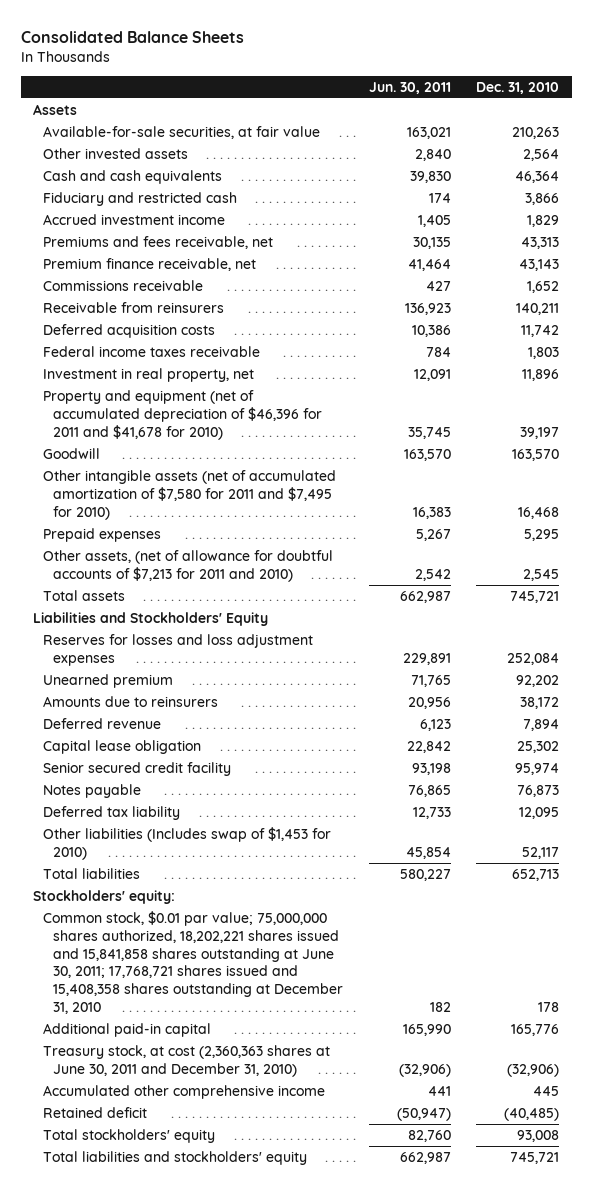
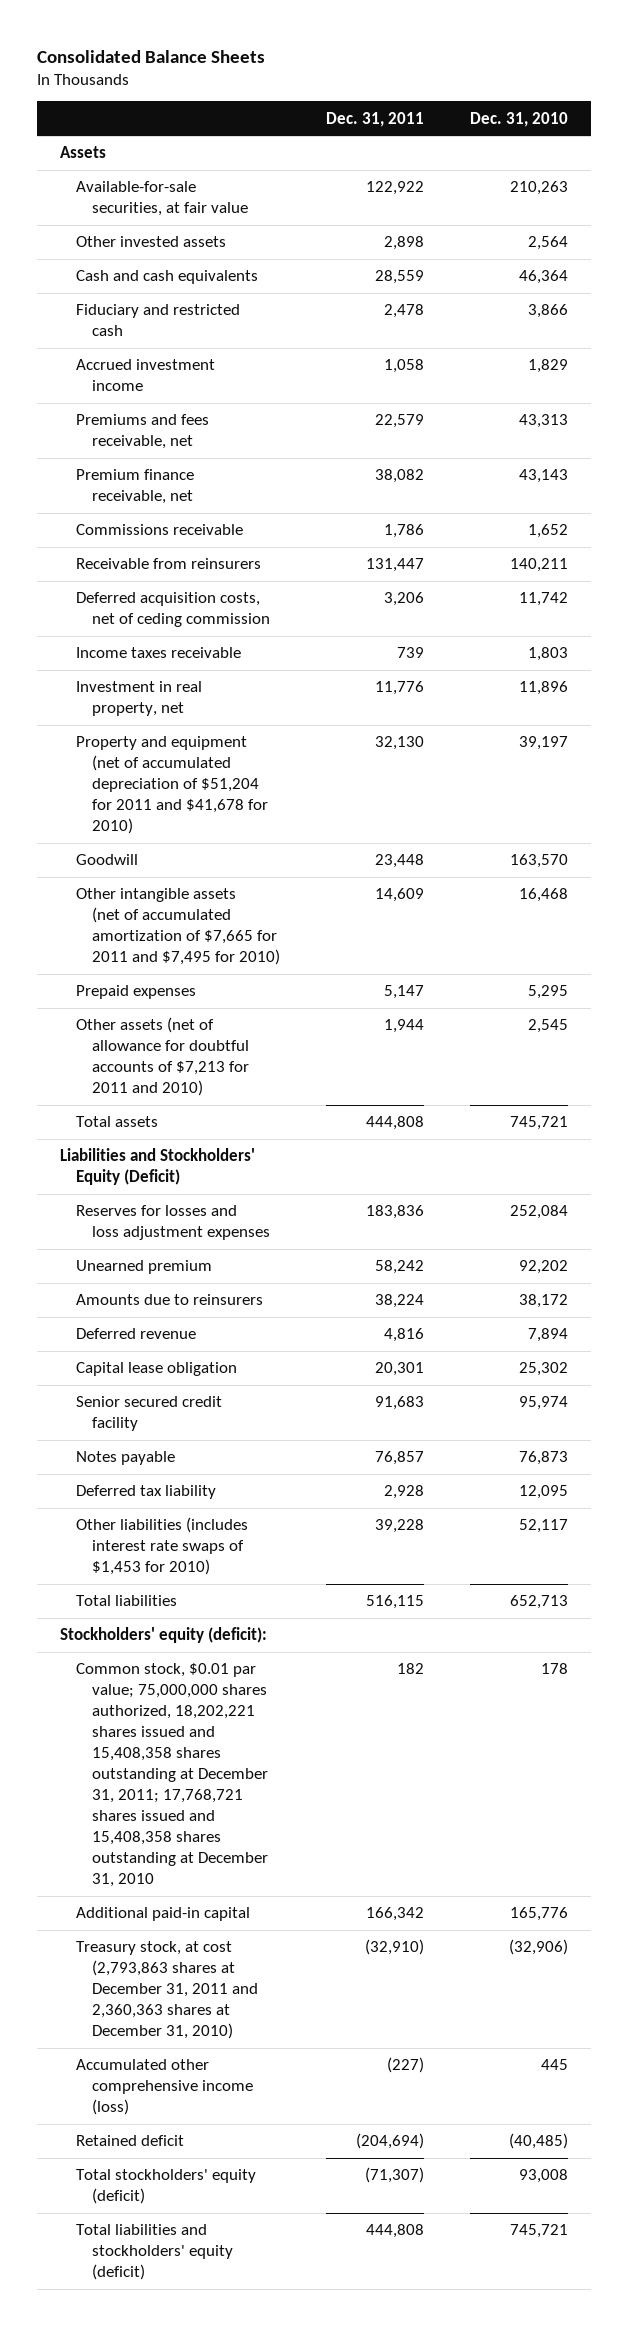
[368,81,451,94] Jun. 30, 2011 -> none
none -> [325,111,424,127] Dec. 31, 2011
[43,323,216,338] Deferred acquisition costs -> [75,592,271,628] Deferred acquisition costs, net of ceding commission
[43,345,261,357] Federal income taxes receivable -> [75,647,241,659] Income taxes receivable
[43,389,323,440] Property and equipment (net of accumulated depreciation of $46,396 for 2011 and $41,678 for 2010) -> [75,736,269,835] Property and equipment (net of accumulated depreciation of $51,204 for 2011 and $41,678 for 2010)
[43,469,337,520] Other intangible assets (net of accumulated amortization of $7,580 for 2011 and $7,495 for 2010) -> [75,888,281,966] Other intangible assets (net of accumulated amortization of $7,665 for 2011 and $7,495 for 2010)
[43,549,334,582] Other assets, (net of allowance for doubtful accounts of $7,213 for 2011 and 2010) -> [75,1017,250,1097] Other assets (net of allowance for doubtful accounts of $7,213 for 2011 and 2010)
[33,611,269,626] Liabilities and Stockholders' Equity -> [59,1148,255,1186] Liabilities and Stockholders' Equity (Deficit)
[43,826,332,860] Other liabilities (Includes swap of $1,453 for 2010) -> [75,1517,248,1576] Other liabilities (includes interest rate swaps of $1,453 for 2010)
[33,889,176,904] Stockholders' equity: -> [59,1627,267,1644] Stockholders' equity (deficit):
[43,910,344,1015] Common stock, $0.01 par value; 75,000,000 shares authorized, 18,202,221 shares issued and 15,841,858 shares outstanding at June 30, 2011; 17,768,721 shares issued and 15,408,358 shares outstanding at December 31, 2010 -> [75,1663,269,1888] Common stock, $0.01 par value; 75,000,000 shares authorized, 18,202,221 shares issued and 15,408,358 shares outstanding at December 31, 2011; 17,768,721 shares issued and 15,408,358 shares outstanding at December 31, 2010
[43,1044,331,1077] Treasury stock, at cost (2,360,363 shares at June 30, 2011 and December 31, 2010) -> [75,1941,259,2040] Treasury stock, at cost (2,793,863 shares at December 31, 2011 and 2,360,363 shares at December 31, 2010)
[43,1084,326,1099] Accumulated other comprehensive income -> [75,2059,254,2116] Accumulated other comprehensive income (loss)
[43,1128,216,1143] Total stockholders' equity -> [75,2169,256,2205] Total stockholders' equity (deficit)
[43,1150,308,1165] Total liabilities and stockholders' equity -> [75,2224,234,2281] Total liabilities and stockholders' equity (deficit)

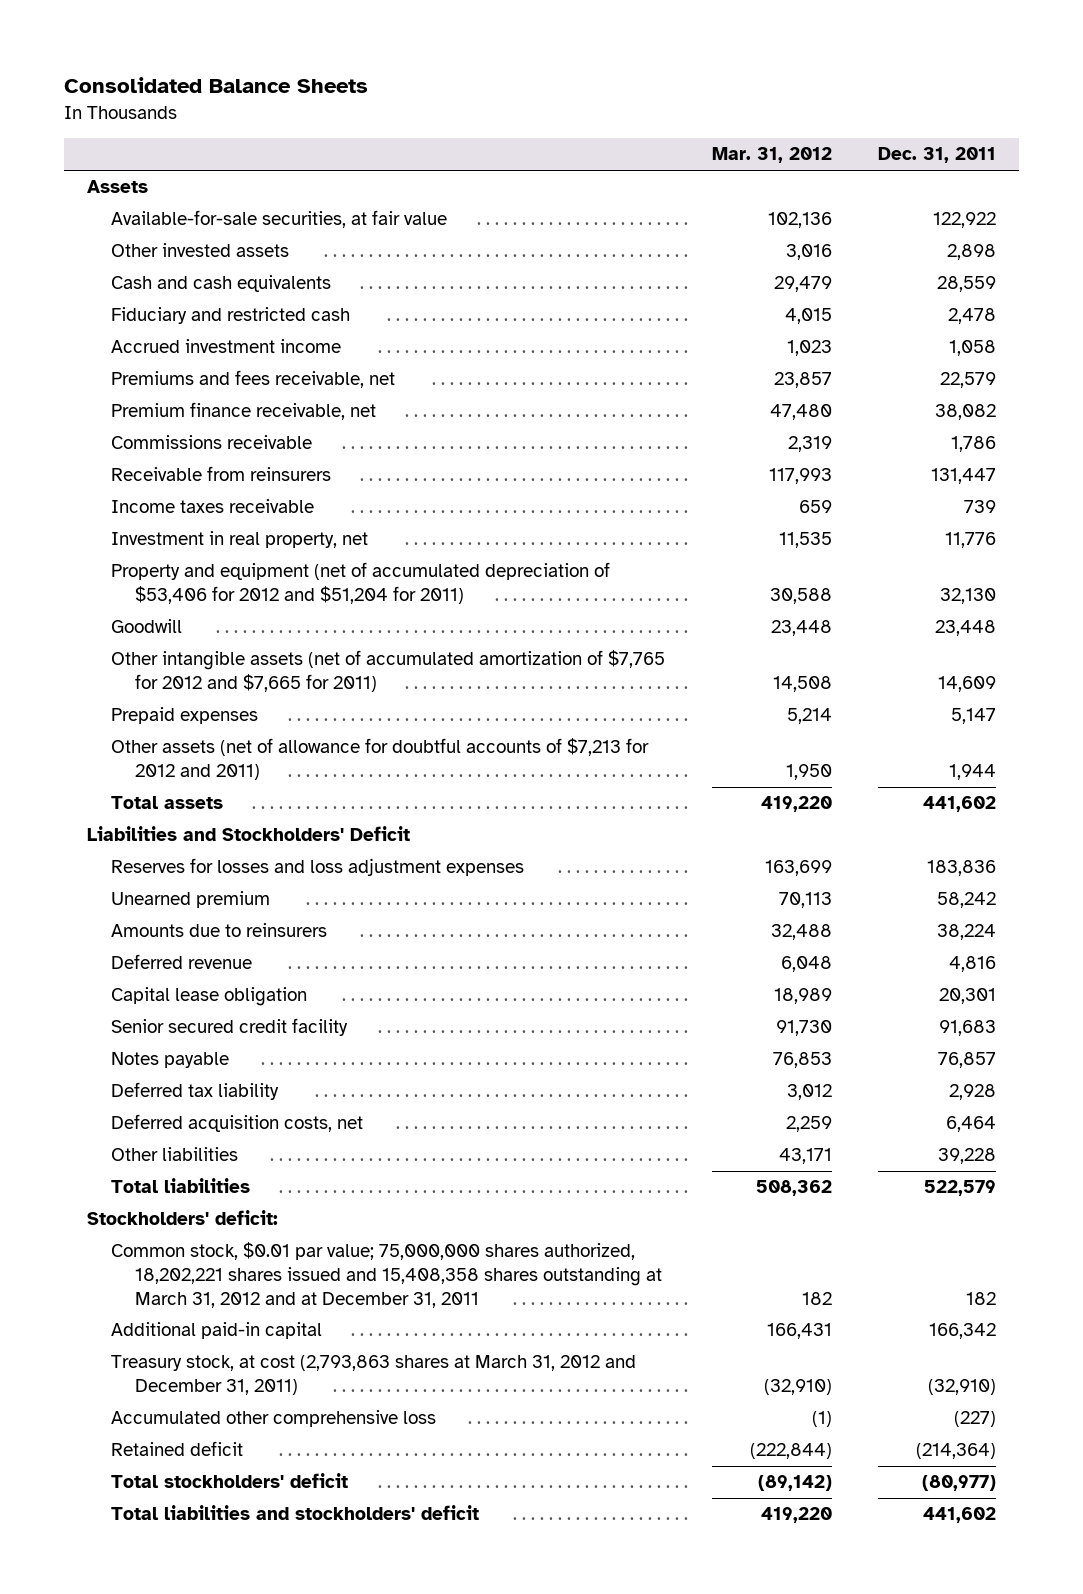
[469,111,568,127] Dec. 31, 2010 -> none
none -> [711,147,832,164] Mar. 31, 2012
[75,592,271,628] Deferred acquisition costs, net of ceding commission -> none
[75,736,269,835] Property and equipment (net of accumulated depreciation of $51,204 for 2011 and $41,678 for 2010) -> [111,562,611,605] Property and equipment (net of accumulated depreciation of $53,406 for 2012 and $51,204 for 2011)
[75,888,281,966] Other intangible assets (net of accumulated amortization of $7,665 for 2011 and $7,495 for 2010) -> [111,650,666,693] Other intangible assets (net of accumulated amortization of $7,765 for 2012 and $7,665 for 2011)
[75,1017,250,1097] Other assets (net of allowance for doubtful accounts of $7,213 for 2011 and 2010) -> [111,738,650,781] Other assets (net of allowance for doubtful accounts of $7,213 for 2012 and 2011)
[365,1116,424,1131] 444,808 -> [923,796,997,813] 441,602
[59,1148,255,1186] Liabilities and Stockholders' Equity (Deficit) -> [87,826,411,842] Liabilities and Stockholders' Deficit
none -> [111,1114,364,1133] Deferred acquisition costs, net
[75,1517,248,1576] Other liabilities (includes interest rate swaps of $1,453 for 2010) -> [111,1147,239,1162] Other liabilities
[365,1595,424,1610] 516,115 -> [924,1180,997,1197] 522,579
[59,1627,267,1644] Stockholders' equity (deficit): -> [87,1210,279,1226] Stockholders' deficit:
[75,1663,269,1888] Common stock, $0.01 par value; 75,000,000 shares authorized, 18,202,221 shares issued and 15,408,358 shares outstanding at December 31, 2011; 17,768,721 shares issued and 15,408,358 shares outstanding at December 31, 2010 -> [111,1242,663,1308] Common stock, $0.01 par value; 75,000,000 shares authorized, 18,202,221 shares issued and 15,408,358 shares outstanding at March 31, 2012 and at December 31, 2011
[75,1941,259,2040] Treasury stock, at cost (2,793,863 shares at December 31, 2011 and 2,360,363 shares at December 31, 2010) -> [111,1355,637,1396] Treasury stock, at cost (2,793,863 shares at March 31, 2012 and December 31, 2011)
[75,2059,254,2116] Accumulated other comprehensive income (loss) -> [111,1410,437,1428] Accumulated other comprehensive loss
[355,2133,424,2150] (204,694) -> [916,1443,997,1460] (214,364)
[75,2169,256,2205] Total stockholders' equity (deficit) -> [111,1473,349,1489] Total stockholders' deficit
[364,2167,424,2184] (71,307) -> [922,1475,997,1492] (80,977)
[75,2224,234,2281] Total liabilities and stockholders' equity (deficit) -> [111,1505,480,1521] Total liabilities and stockholders' deficit
[365,2224,424,2239] 444,808 -> [923,1507,997,1524] 441,602

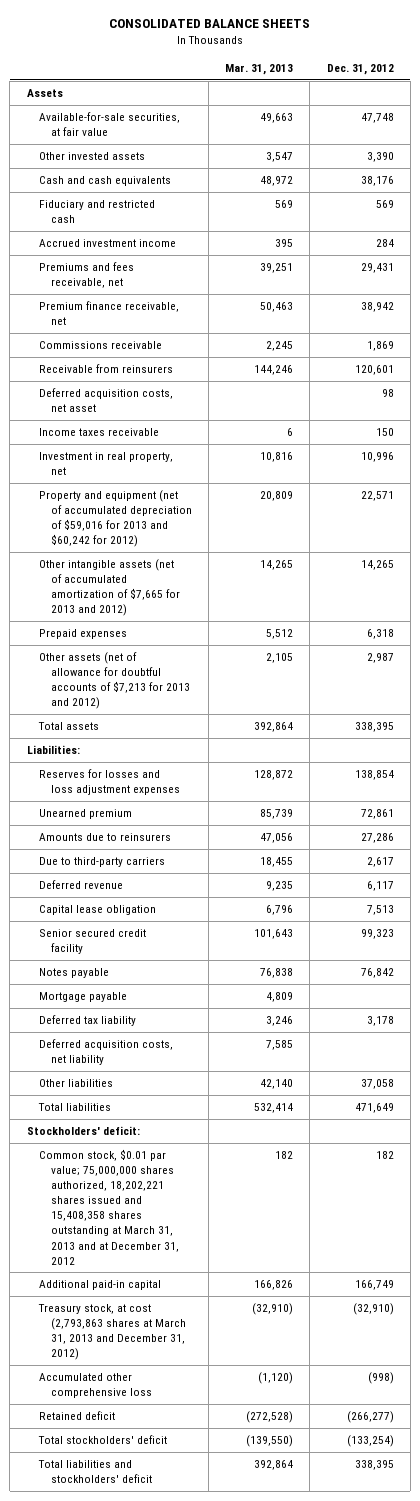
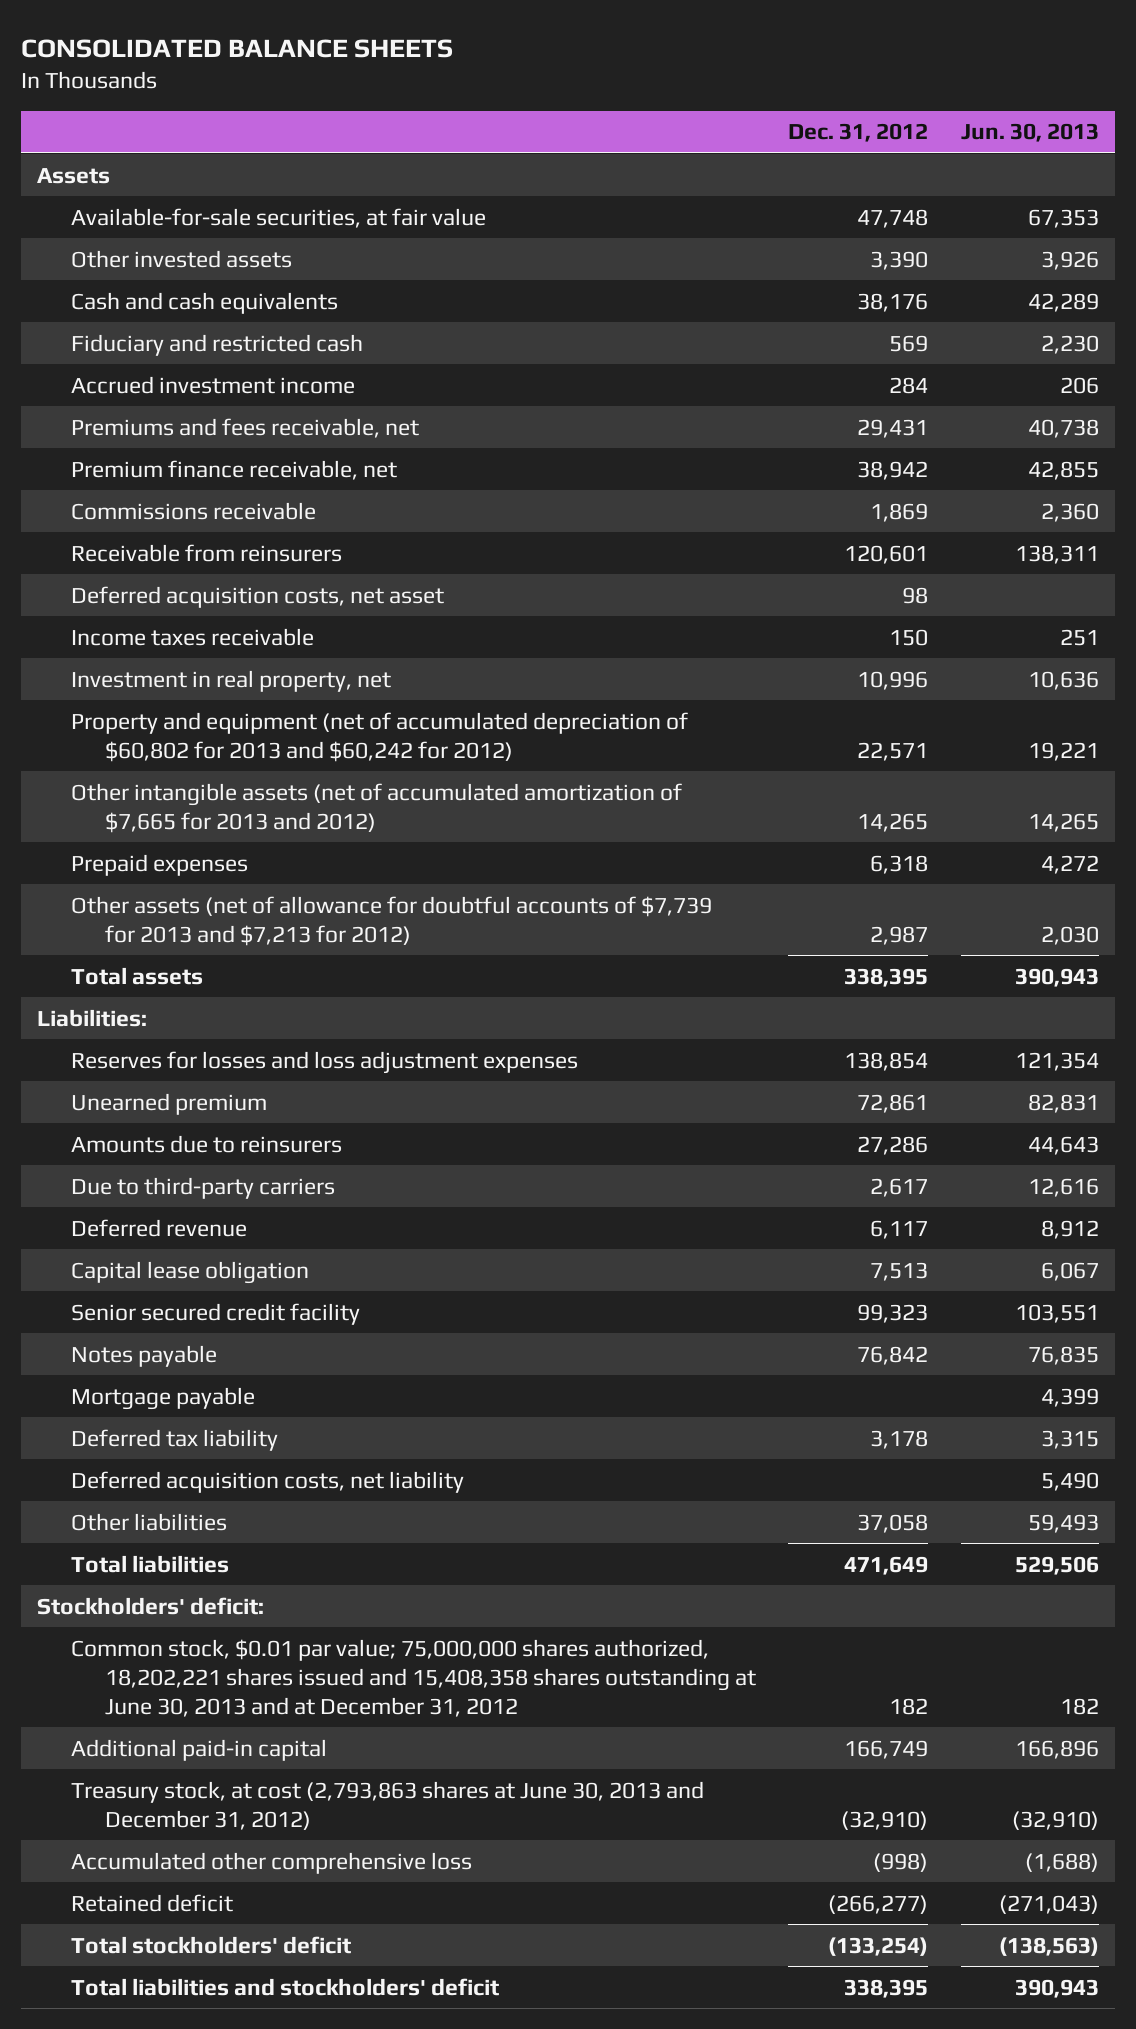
[225,63,294,75] Mar. 31, 2013 -> none
none -> [960,123,1099,143] Jun. 30, 2013
[38,490,192,548] Property and equipment (net of accumulated depreciation of $59,016 for 2013 and $60,242 for 2012) -> [70,711,688,762] Property and equipment (net of accumulated depreciation of $60,802 for 2013 and $60,242 for 2012)
[38,652,190,710] Other assets (net of allowance for doubtful accounts of $7,213 for 2013 and 2012) -> [70,895,712,946] Other assets (net of allowance for doubtful accounts of $7,739 for 2013 and $7,213 for 2012)
[38,1149,179,1265] Common stock, $0.01 par value; 75,000,000 shares authorized, 18,202,221 shares issued and 15,408,358 shares outstanding at March 31, 2013 and at December 31, 2012 -> [70,1638,756,1717] Common stock, $0.01 par value; 75,000,000 shares authorized, 18,202,221 shares issued and 15,408,358 shares outstanding at June 30, 2013 and at December 31, 2012
[37,1304,186,1361] Treasury stock, at cost (2,793,863 shares at March 31, 2013 and December 31, 2012) -> [70,1780,704,1830] Treasury stock, at cost (2,793,863 shares at June 30, 2013 and December 31, 2012)

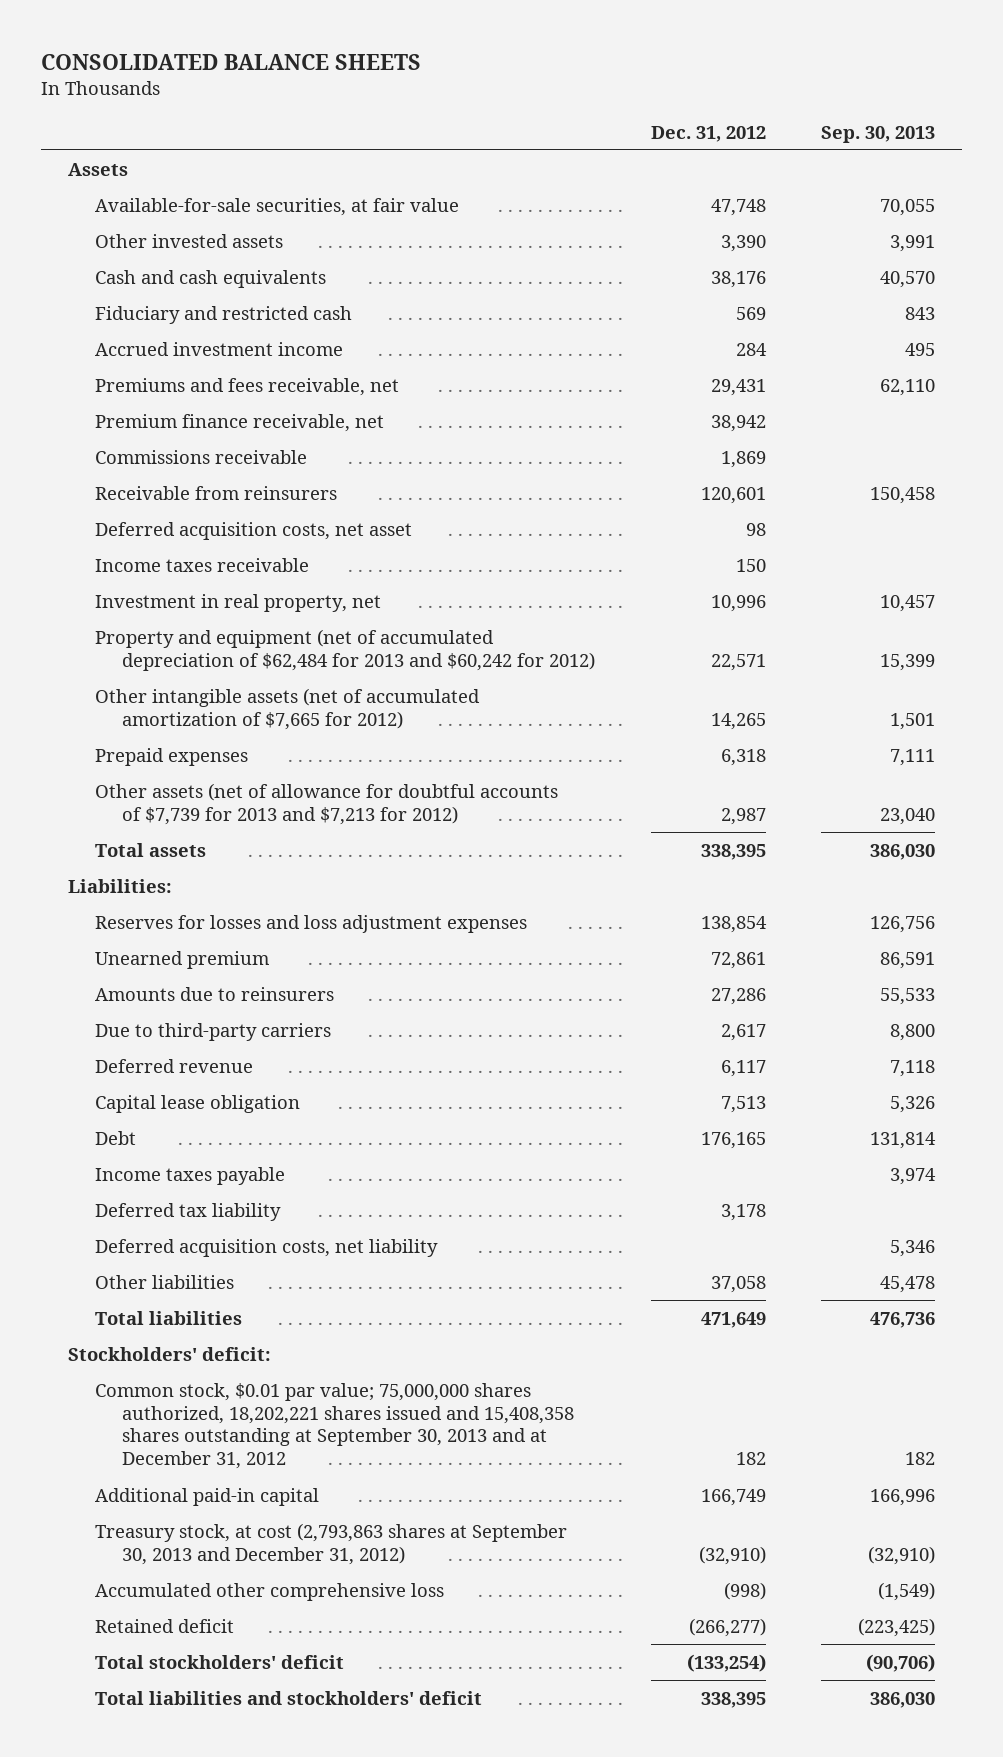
[960,123,1099,143] Jun. 30, 2013 -> none
none -> [820,125,935,143] Sep. 30, 2013
[70,711,688,762] Property and equipment (net of accumulated depreciation of $60,802 for 2013 and $60,242 for 2012) -> [95,628,596,671] Property and equipment (net of accumulated depreciation of $62,484 for 2013 and $60,242 for 2012)
[70,782,682,833] Other intangible assets (net of accumulated amortization of $7,665 for 2013 and 2012) -> [95,687,481,730] Other intangible assets (net of accumulated amortization of $7,665 for 2012)
[70,1302,360,1325] Senior secured credit facility -> none
[70,1344,217,1367] Notes payable -> none
[70,1386,255,1410] Mortgage payable -> none
none -> [95,1130,137,1145] Debt
none -> [95,1166,286,1185] Income taxes payable
[70,1638,756,1717] Common stock, $0.01 par value; 75,000,000 shares authorized, 18,202,221 shares issued and 15,408,358 shares outstanding at June 30, 2013 and at December 31, 2012 -> [95,1382,575,1470] Common stock, $0.01 par value; 75,000,000 shares authorized, 18,202,221 shares issued and 15,408,358 shares outstanding at September 30, 2013 and at December 31, 2012
[70,1780,704,1830] Treasury stock, at cost (2,793,863 shares at June 30, 2013 and December 31, 2012) -> [95,1522,568,1565] Treasury stock, at cost (2,793,863 shares at September 30, 2013 and December 31, 2012)

